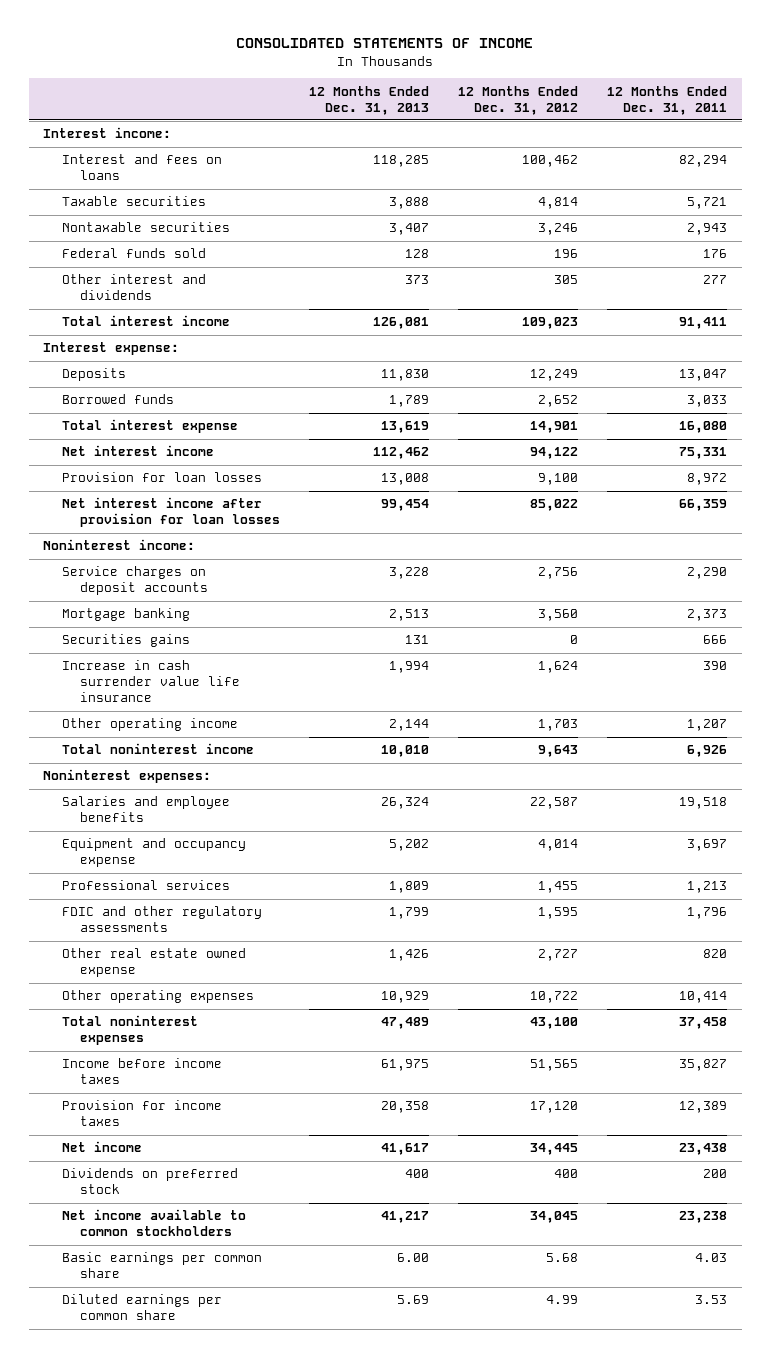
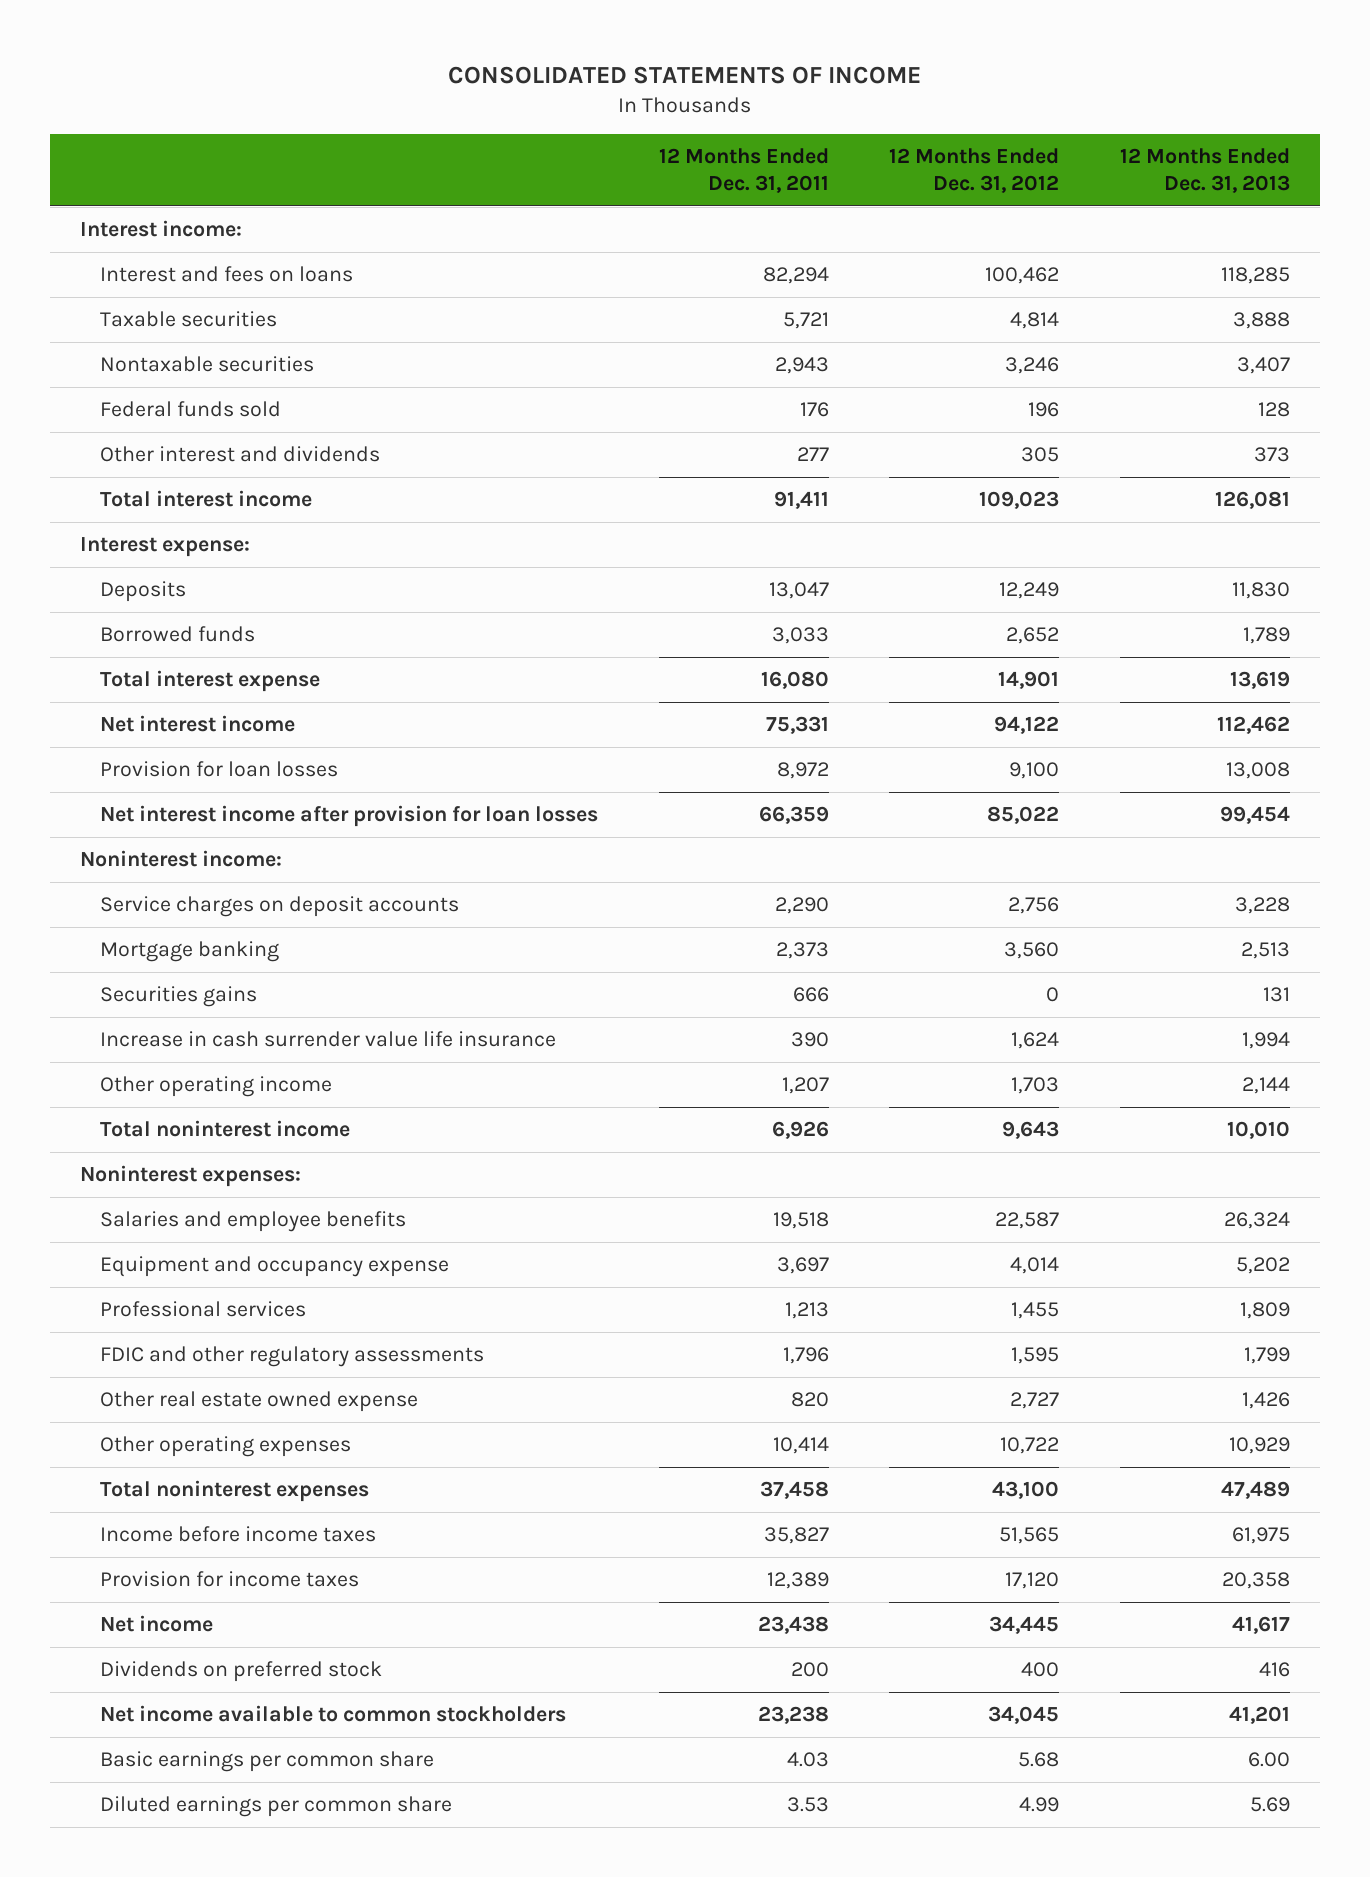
[405,1169,430,1179] 400 -> [1258,1662,1290,1678] 416
[381,1211,430,1224] 41,217 -> [1228,1706,1290,1725] 41,201

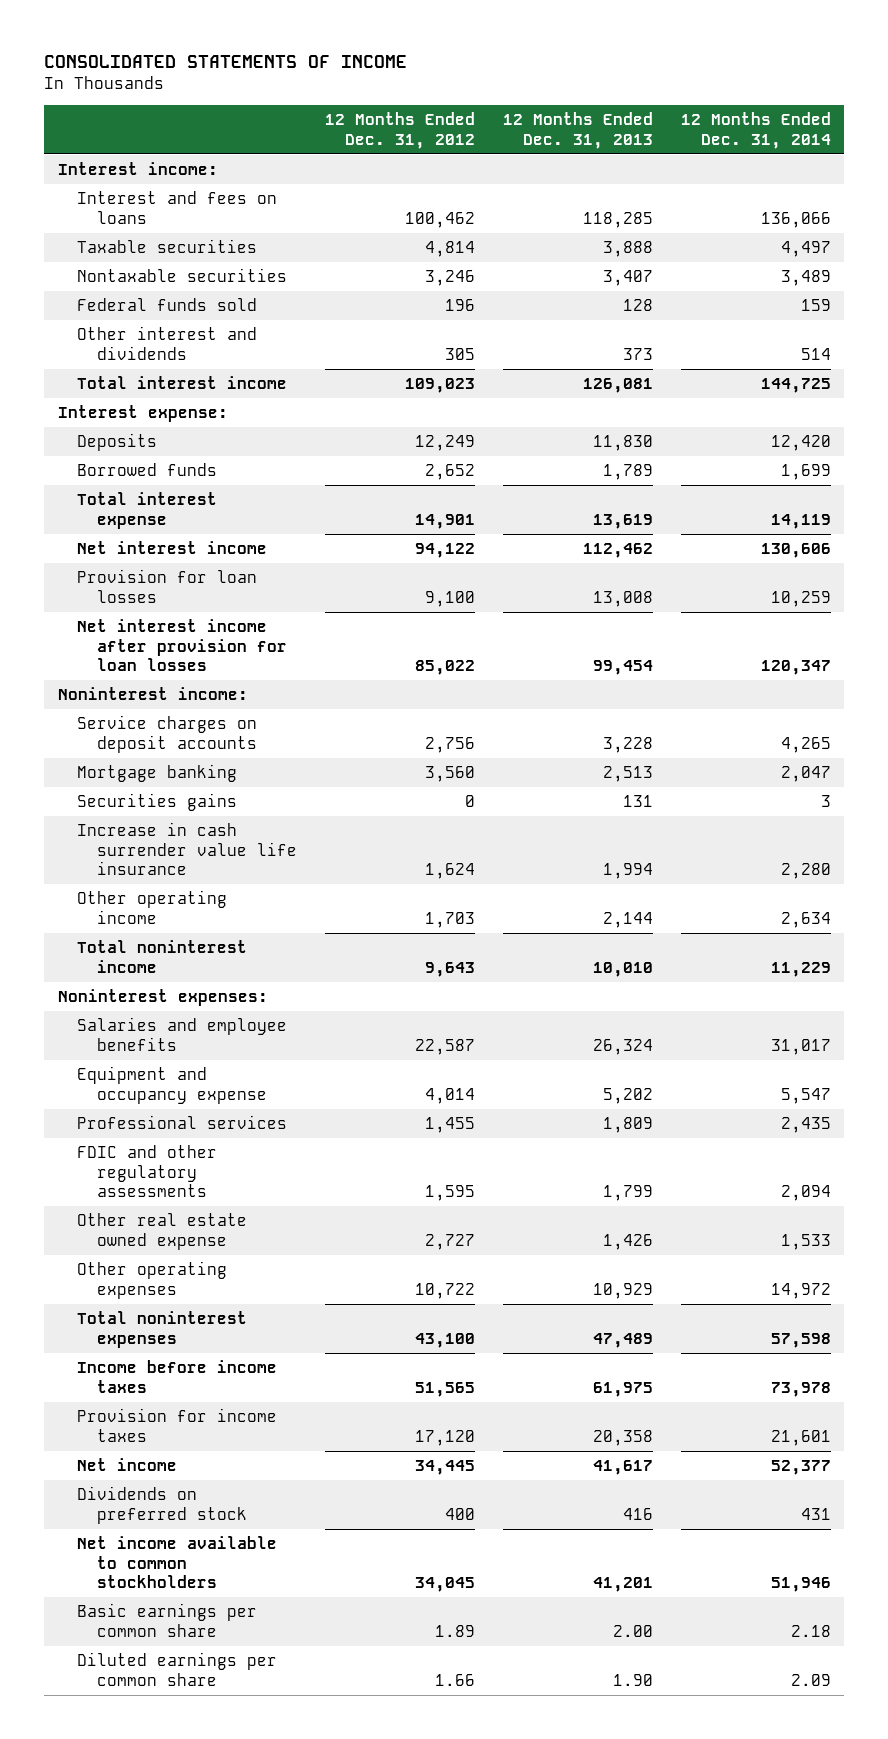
[658,147,829,194] 12 Months Ended Dec. 31, 2011 -> none
none -> [680,112,831,149] 12 Months Ended Dec. 31, 2014
[1018,1752,1060,1768] 5.68 -> [434,1624,475,1637] 1.89
[1247,1752,1290,1768] 6.00 -> [612,1624,653,1637] 2.00
[1019,1797,1060,1813] 4.99 -> [434,1673,475,1686] 1.66
[1249,1797,1290,1813] 5.69 -> [612,1673,653,1686] 1.90

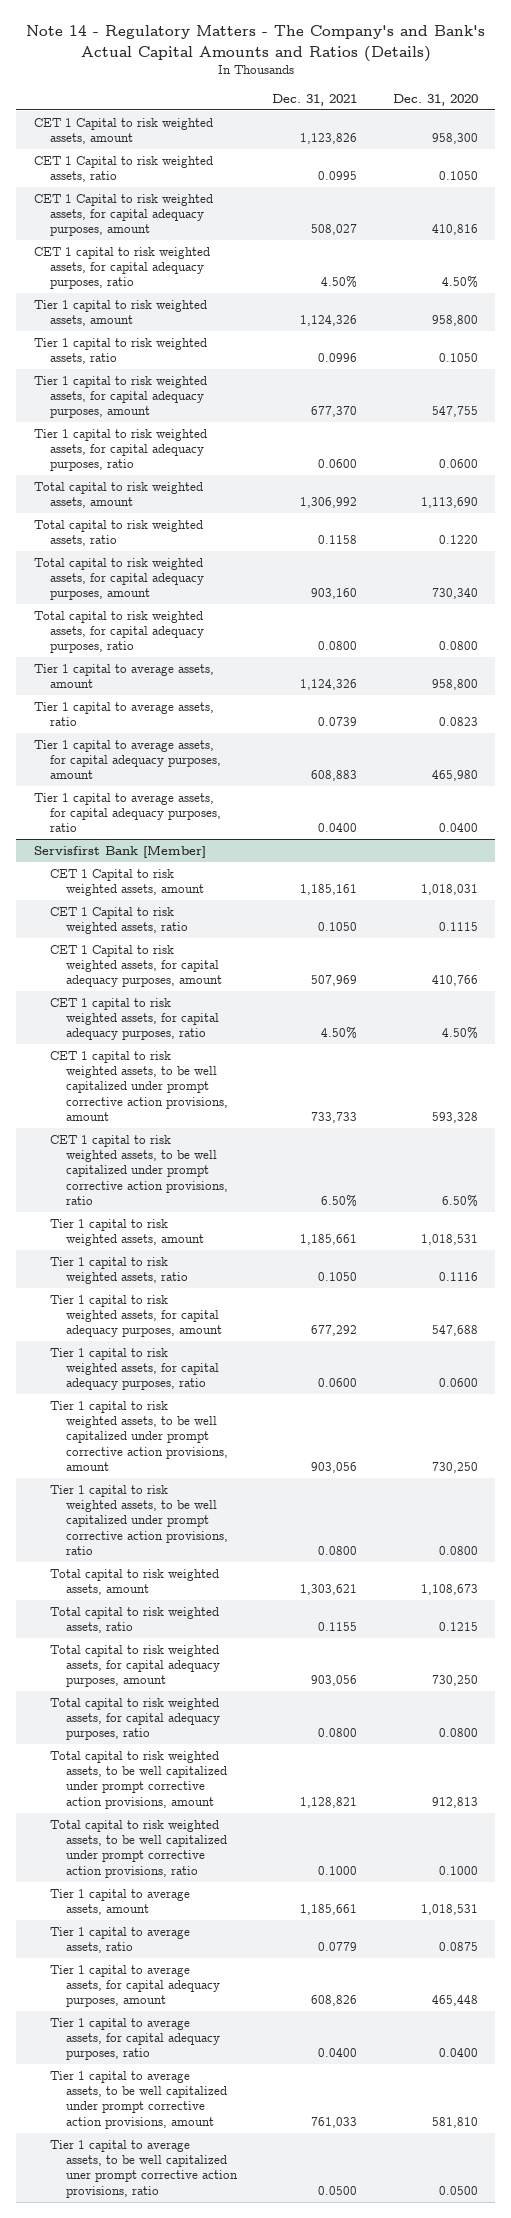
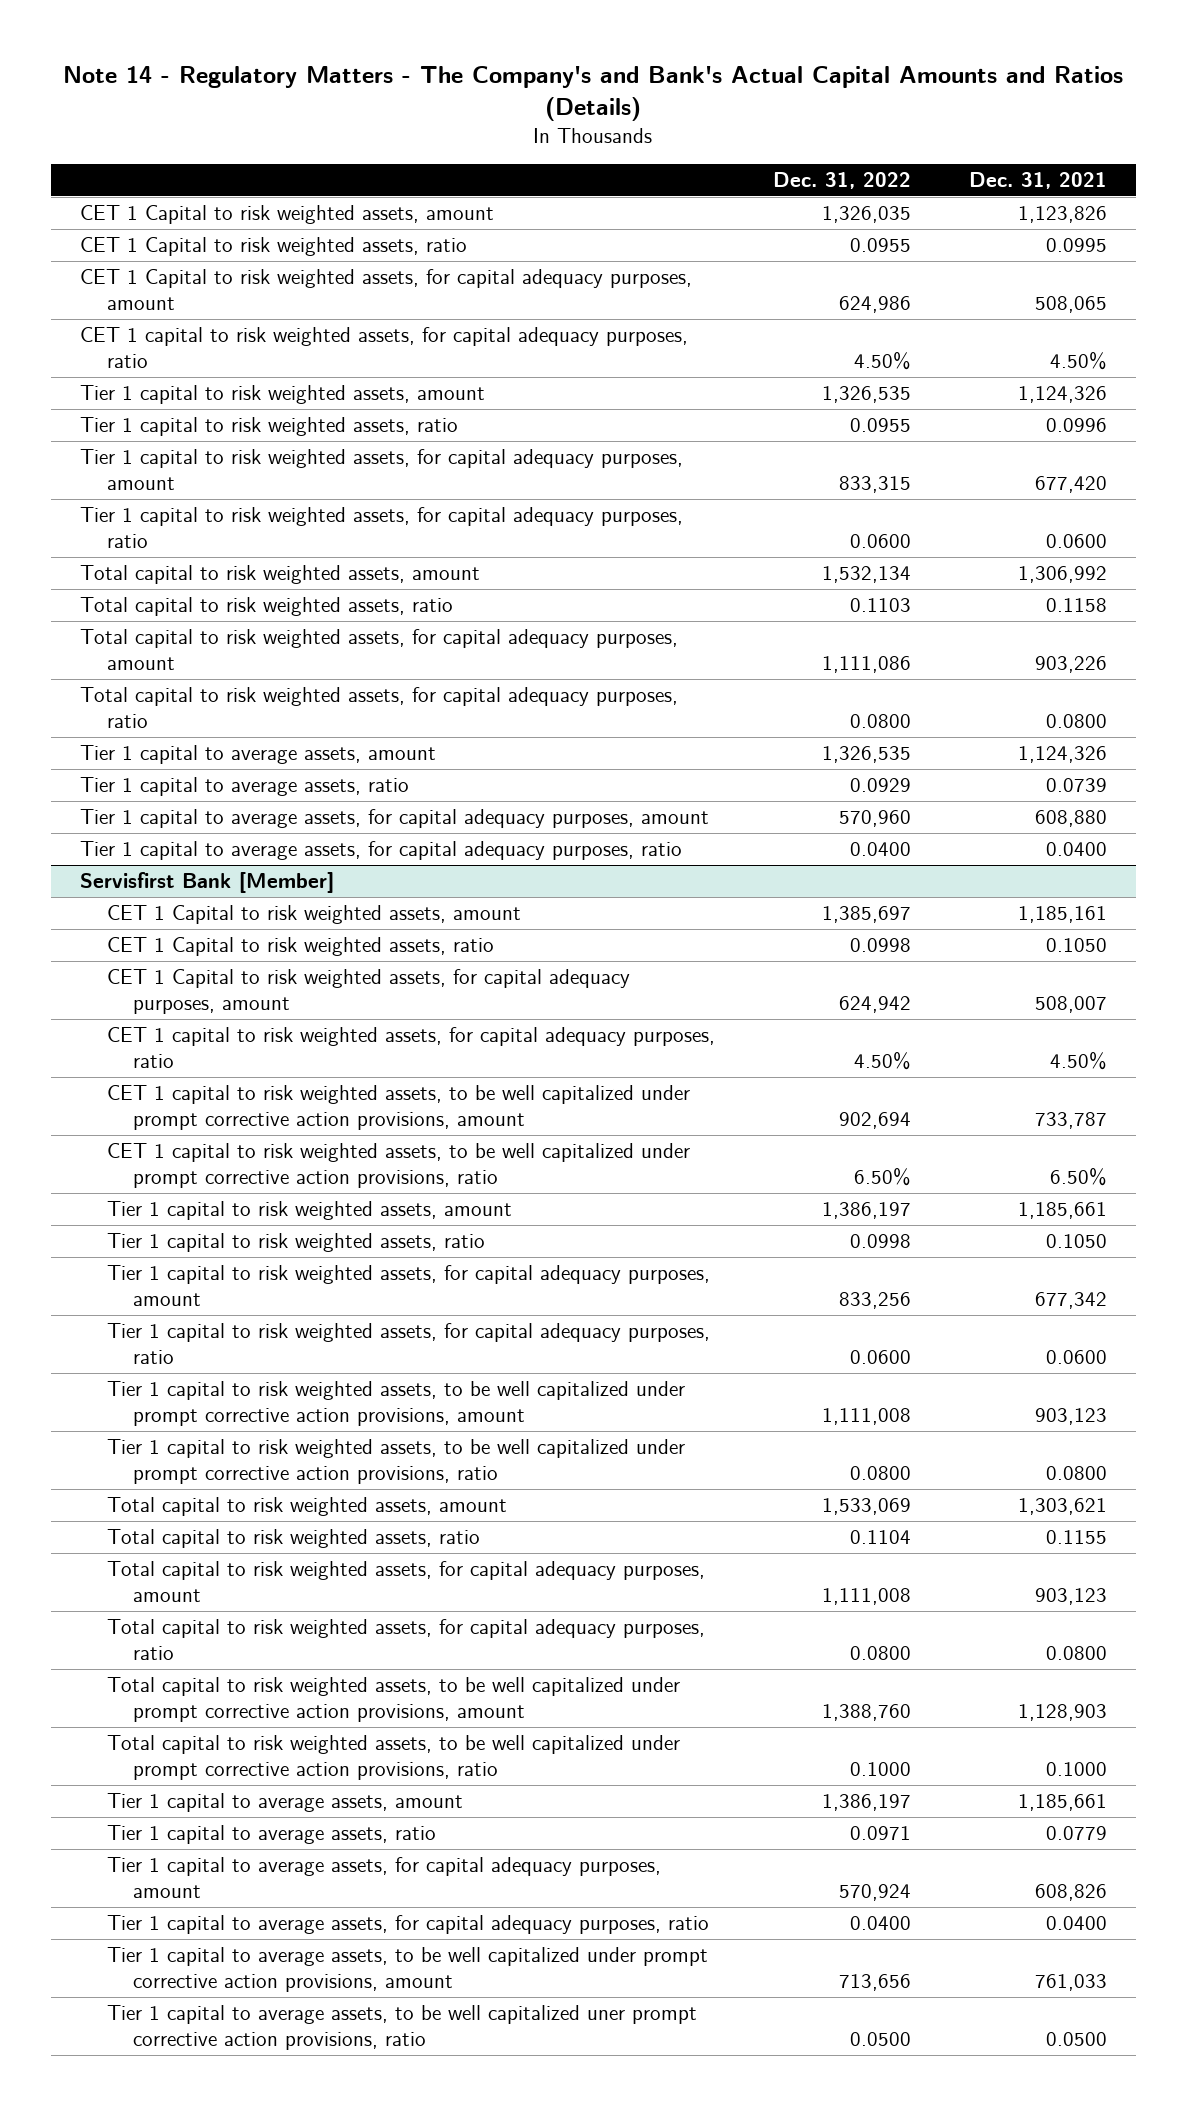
[392,93,478,106] Dec. 31, 2020 -> none
none -> [772,171,911,189] Dec. 31, 2022
[311,224,358,236] 508,027 -> [1034,296,1107,314] 508,065
[311,406,358,418] 677,370 -> [1034,476,1107,494] 677,420
[311,588,358,600] 903,160 -> [1034,656,1107,674] 903,226
[311,770,358,782] 608,883 -> [1034,810,1107,828] 608,880
[311,975,358,987] 507,969 -> [1034,996,1107,1014] 508,007
[311,1112,358,1124] 733,733 -> [1034,1112,1107,1130] 733,787
[311,1325,358,1337] 677,292 -> [1034,1292,1107,1310] 677,342
[311,1462,358,1474] 903,056 -> [1034,1408,1107,1426] 903,123
[311,1675,358,1687] 903,056 -> [1034,1588,1107,1606] 903,123
[300,1796,358,1808] 1,128,821 -> [1017,1704,1107,1722] 1,128,903

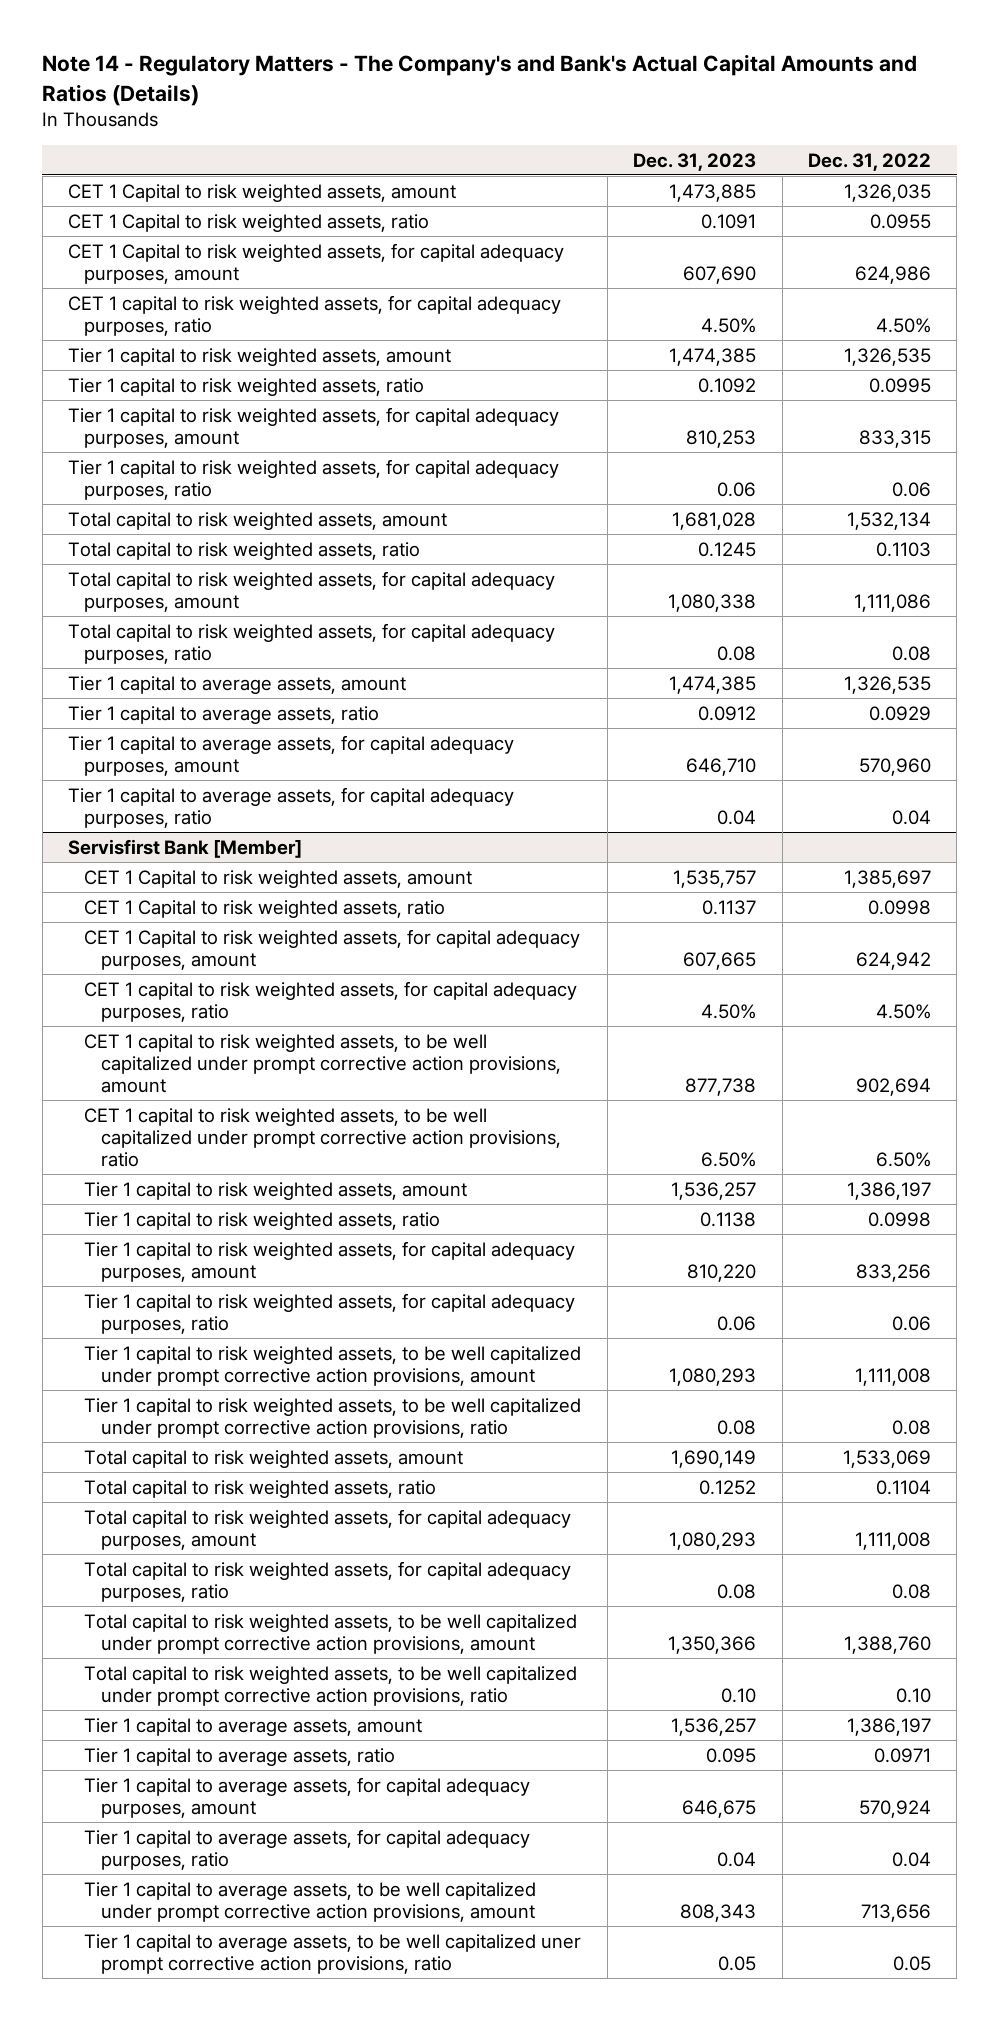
[968,171,1107,189] Dec. 31, 2021 -> none
none -> [633,152,757,171] Dec. 31, 2023
[849,418,911,433] 0.0955 -> [869,377,932,393] 0.0995
[849,534,911,549] 0.0600 -> [892,481,932,497] 0.06
[849,714,911,729] 0.0800 -> [892,645,932,661] 0.08
[849,842,911,857] 0.0400 -> [892,809,932,825] 0.04
[849,1350,911,1365] 0.0600 -> [892,1315,932,1331] 0.06
[849,1466,911,1481] 0.0800 -> [892,1419,932,1435] 0.08
[849,1646,911,1661] 0.0800 -> [892,1583,932,1599] 0.08
[849,1762,911,1777] 0.1000 -> [896,1687,932,1703] 0.10
[849,1916,911,1931] 0.0400 -> [892,1851,932,1867] 0.04
[849,2032,911,2047] 0.0500 -> [893,1955,932,1971] 0.05

